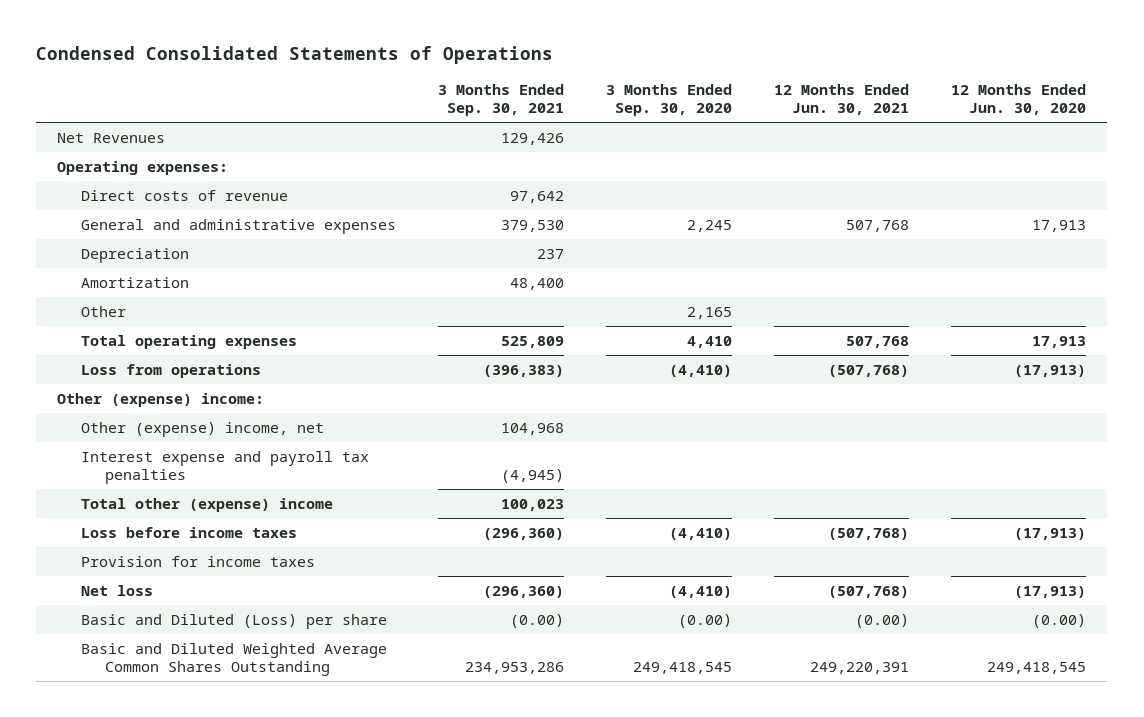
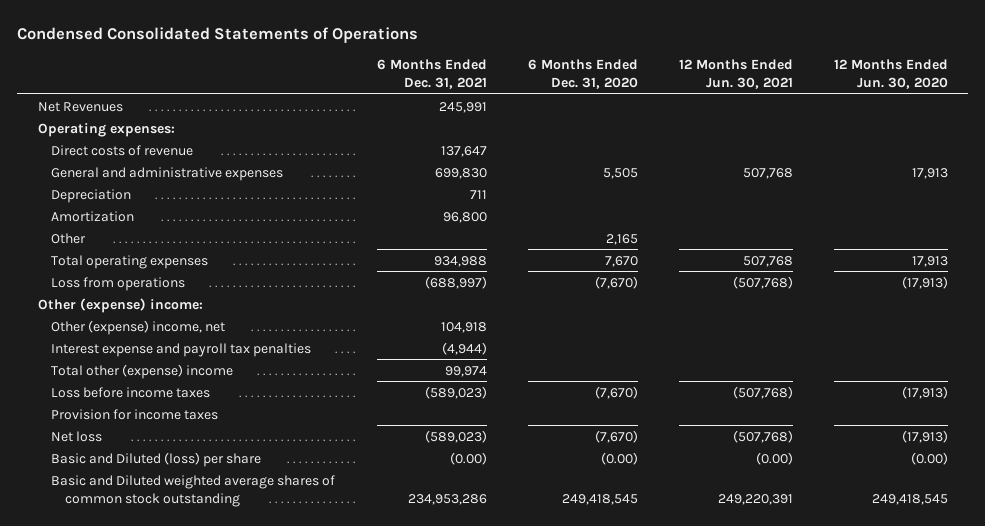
[438,83,565,117] 3 Months Ended Sep. 30, 2021 -> none
[606,83,733,117] 3 Months Ended Sep. 30, 2020 -> none
none -> [376,58,487,89] 6 Months Ended Dec. 31, 2021
none -> [527,58,638,89] 6 Months Ended Dec. 31, 2020
[81,613,388,629] Basic and Diluted (Loss) per share -> [51,451,262,467] Basic and Diluted (loss) per share
[81,642,388,677] Basic and Diluted Weighted Average Common Shares Outstanding -> [51,474,336,507] Basic and Diluted weighted average shares of common stock outstanding

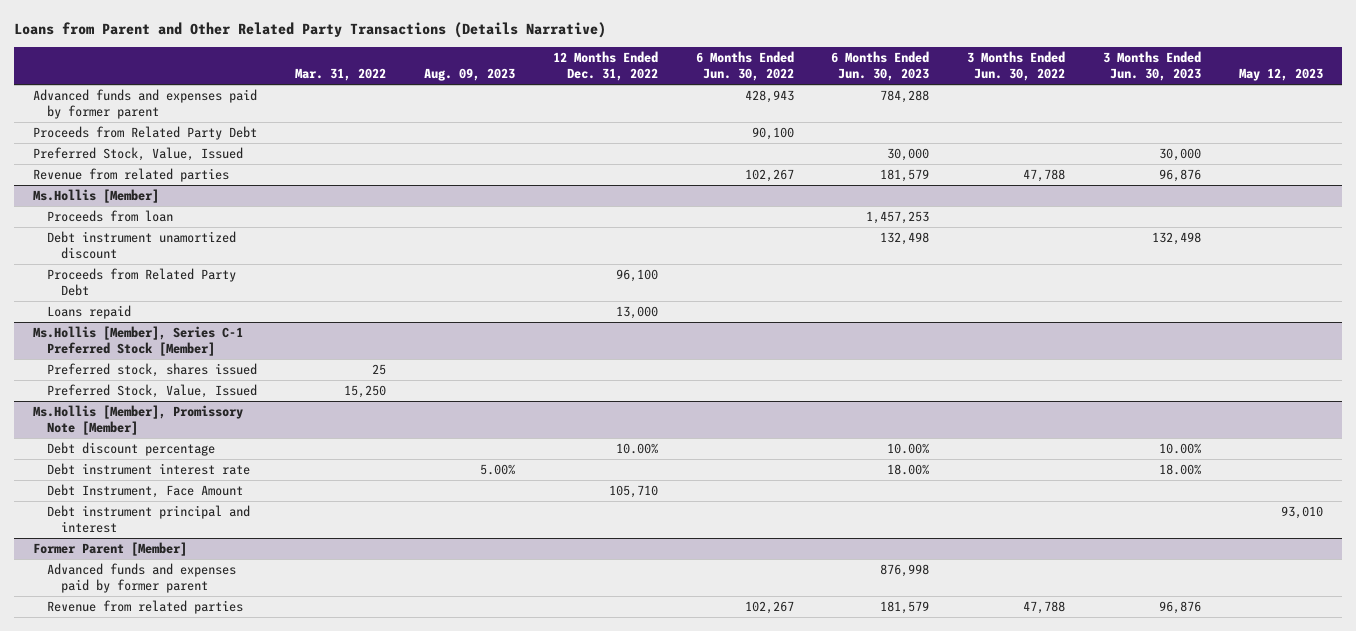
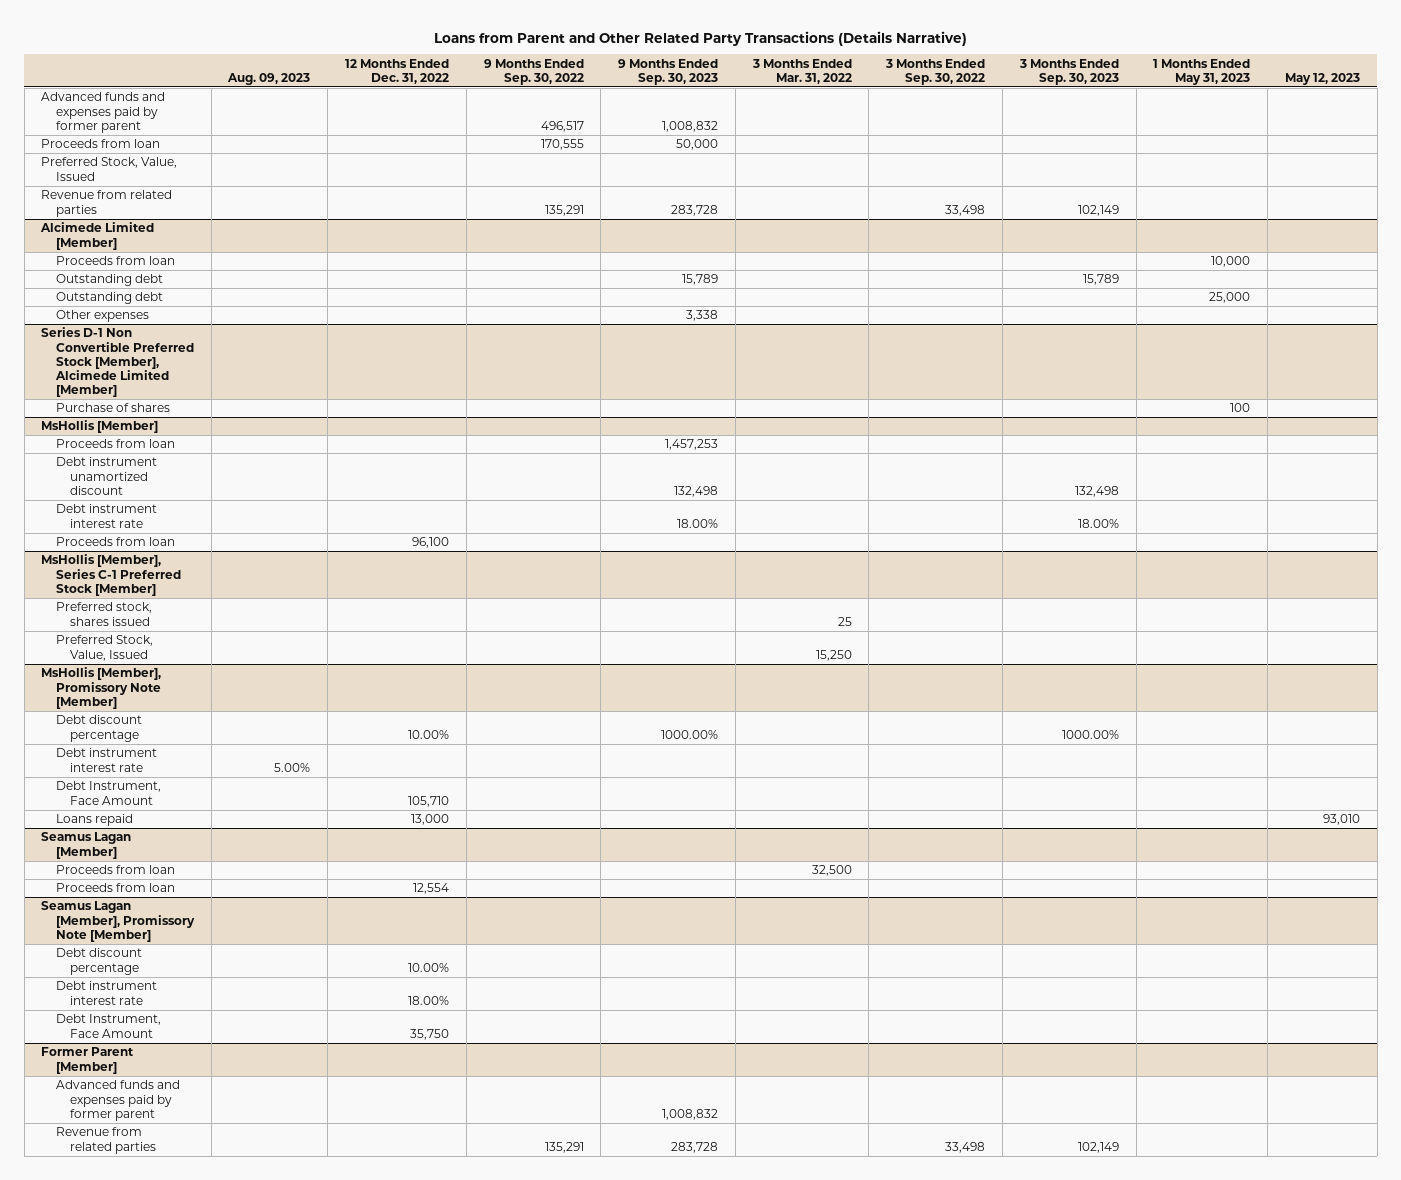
[295,68,387,82] Mar. 31, 2022 -> none
[695,50,794,82] 6 Months Ended Jun. 30, 2022 -> none
[831,50,930,82] 6 Months Ended Jun. 30, 2023 -> none
[967,50,1066,82] 3 Months Ended Jun. 30, 2022 -> none
[1103,50,1202,82] 3 Months Ended Jun. 30, 2023 -> none
none -> [483,58,584,85] 9 Months Ended Sep. 30, 2022
none -> [618,58,719,85] 9 Months Ended Sep. 30, 2023
none -> [751,58,852,84] 3 Months Ended Mar. 31, 2022
none -> [885,58,986,85] 3 Months Ended Sep. 30, 2022
none -> [1018,58,1119,85] 3 Months Ended Sep. 30, 2023
none -> [1153,58,1251,85] 1 Months Ended May 31, 2023
[33,125,258,140] Proceeds from Related Party Debt -> [41,139,161,149] Proceeds from loan
none -> [40,222,155,250] Alcimede Limited [Member]
none -> [55,256,175,266] Proceeds from loan
none -> [55,274,163,287] Outstanding debt
none -> [55,292,163,305] Outstanding debt
none -> [55,310,149,323] Other expenses
none -> [41,327,194,398] Series D-1 Non Convertible Preferred Stock [Member], Alcimede Limited [Member]
none -> [55,403,170,413] Purchase of shares
[33,188,160,203] Ms.Hollis [Member] -> [41,420,159,434] MsHollis [Member]
[47,304,132,319] Loans repaid -> none
none -> [55,504,157,528] Debt instrument interest rate
[47,267,237,297] Proceeds from Related Party Debt -> [55,537,175,547] Proceeds from loan
[33,325,244,357] Ms.Hollis [Member], Series C-1 Preferred Stock [Member] -> [41,554,181,596] MsHollis [Member], Series C-1 Preferred Stock [Member]
[33,404,244,436] Ms.Hollis [Member], Promissory Note [Member] -> [41,667,162,709] MsHollis [Member], Promissory Note [Member]
[47,504,251,534] Debt instrument principal and interest -> none
none -> [55,814,133,827] Loans repaid
none -> [41,832,132,859] Seamus Lagan [Member]
none -> [55,865,175,875] Proceeds from loan
none -> [55,883,175,893] Proceeds from loan
none -> [41,901,195,942] Seamus Lagan [Member], Promissory Note [Member]
none -> [55,948,142,975] Debt discount percentage
none -> [55,981,157,1005] Debt instrument interest rate
none -> [55,1014,161,1038] Debt Instrument, Face Amount

